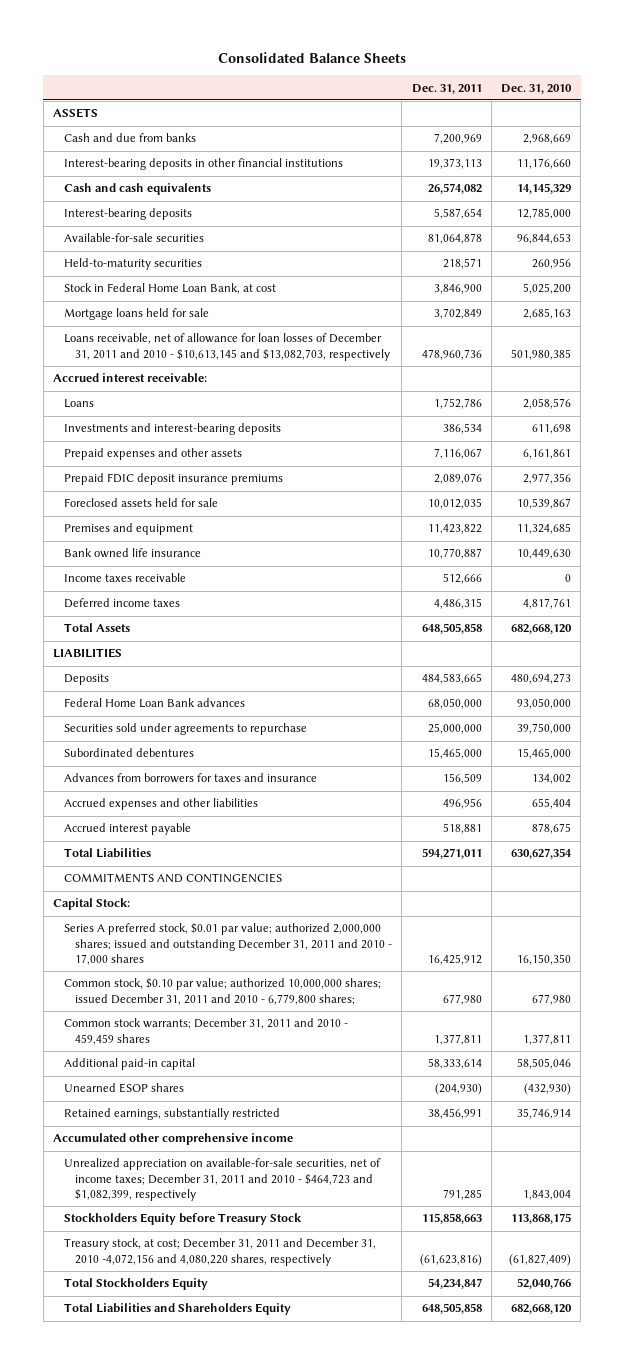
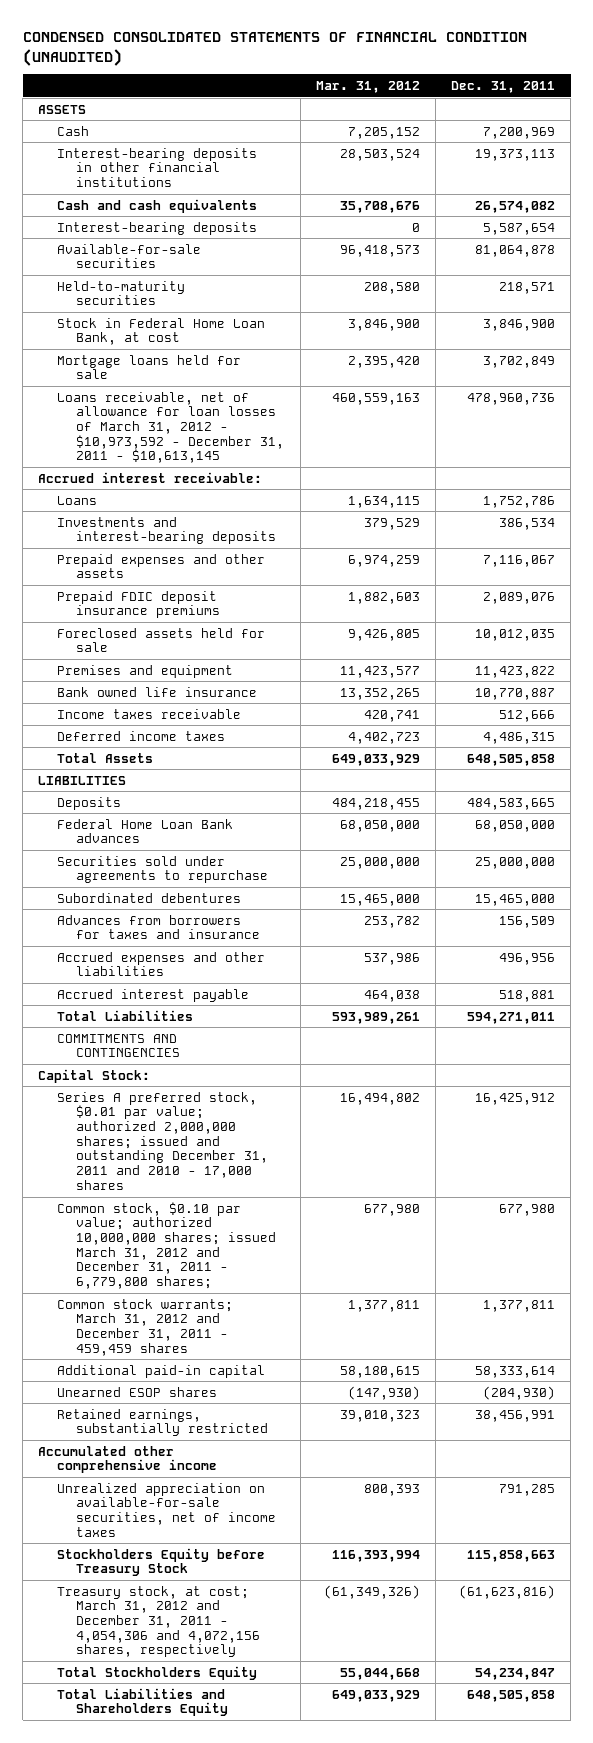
[218,51,407,63] Consolidated Balance Sheets -> [22,32,527,66] CONDENSED CONSOLIDATED STATEMENTS OF FINANCIAL CONDITION (UNAUDITED)
[501,83,573,94] Dec. 31, 2010 -> none
none -> [315,80,420,93] Mar. 31, 2012
[63,133,196,143] Cash and due from banks -> [57,125,90,136] Cash
[63,333,390,361] Loans receivable, net of allowance for loan losses of December 31, 2011 and 2010 - $10,613,145 and $13,082,703, respectively -> [57,391,285,464] Loans receivable, net of allowance for loan losses of March 31, 2012 - $10,973,592 - December 31, 2011 - $10,613,145
[63,978,381,1005] Common stock, $0.10 par value; authorized 10,000,000 shares; issued December 31, 2011 and 2010 - 6,779,800 shares; -> [57,1201,277,1290] Common stock, $0.10 par value; authorized 10,000,000 shares; issued March 31, 2012 and December 31, 2011 - 6,779,800 shares;
[63,1018,348,1045] Common stock warrants; December 31, 2011 and 2010 - 459,459 shares -> [57,1298,234,1356] Common stock warrants; March 31, 2012 and December 31, 2011 - 459,459 shares
[63,1158,381,1201] Unrealized appreciation on available-for-sale securities, net of income taxes; December 31, 2011 and 2010 - $464,723 and $1,082,399, respectively -> [57,1482,277,1537] Unrealized appreciation on available-for-sale securities, net of income taxes
[63,1238,376,1266] Treasury stock, at cost; December 31, 2011 and December 31, 2010 -4,072,156 and 4,080,220 shares, respectively -> [57,1585,261,1658] Treasury stock, at cost; March 31, 2012 and December 31, 2011 - 4,054,306 and 4,072,156 shares, respectively

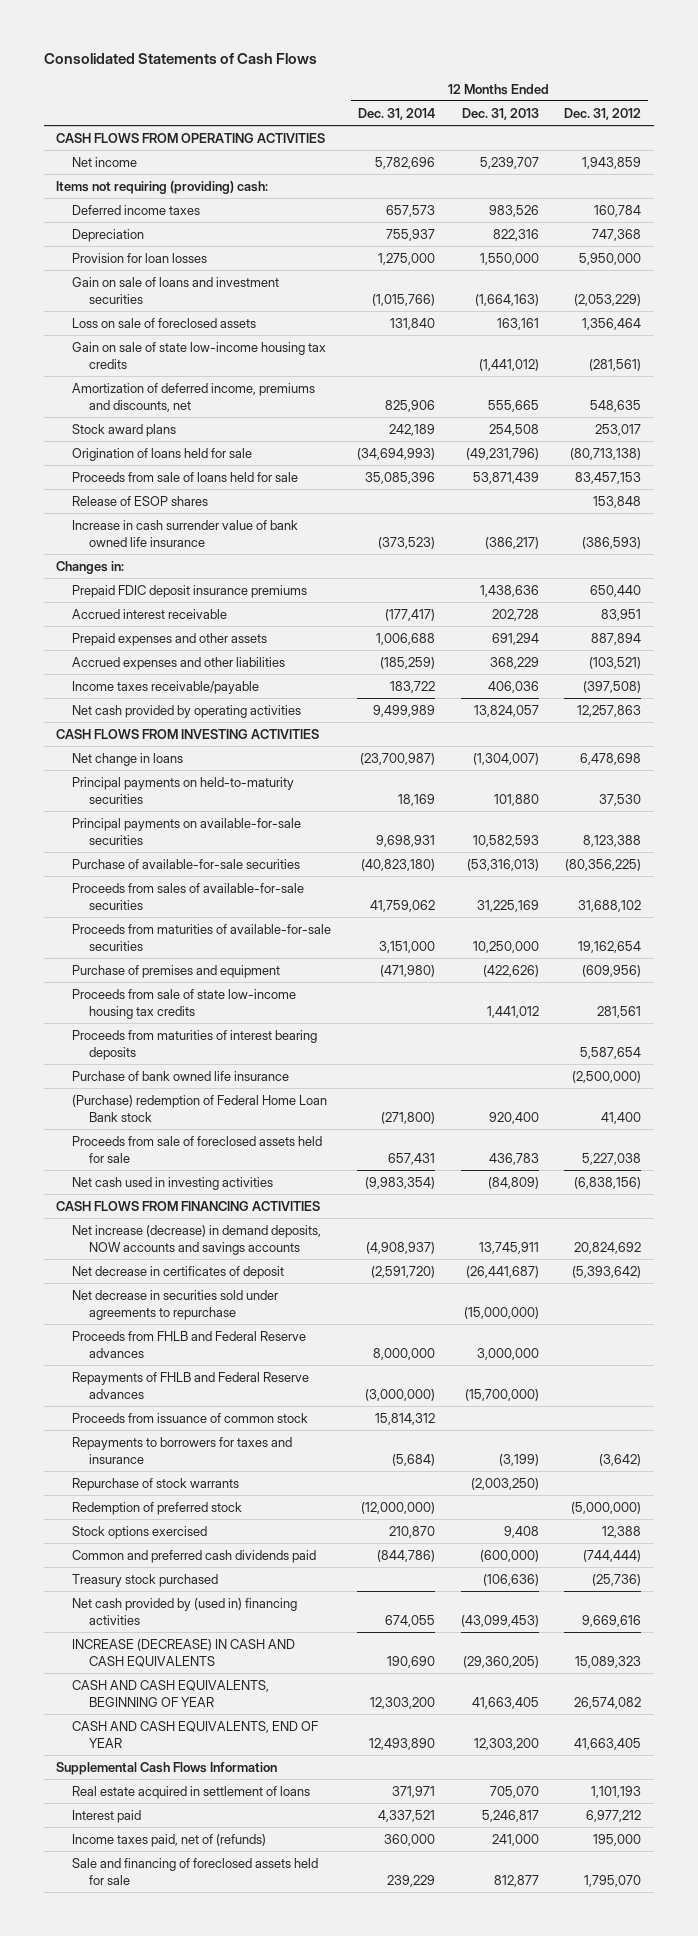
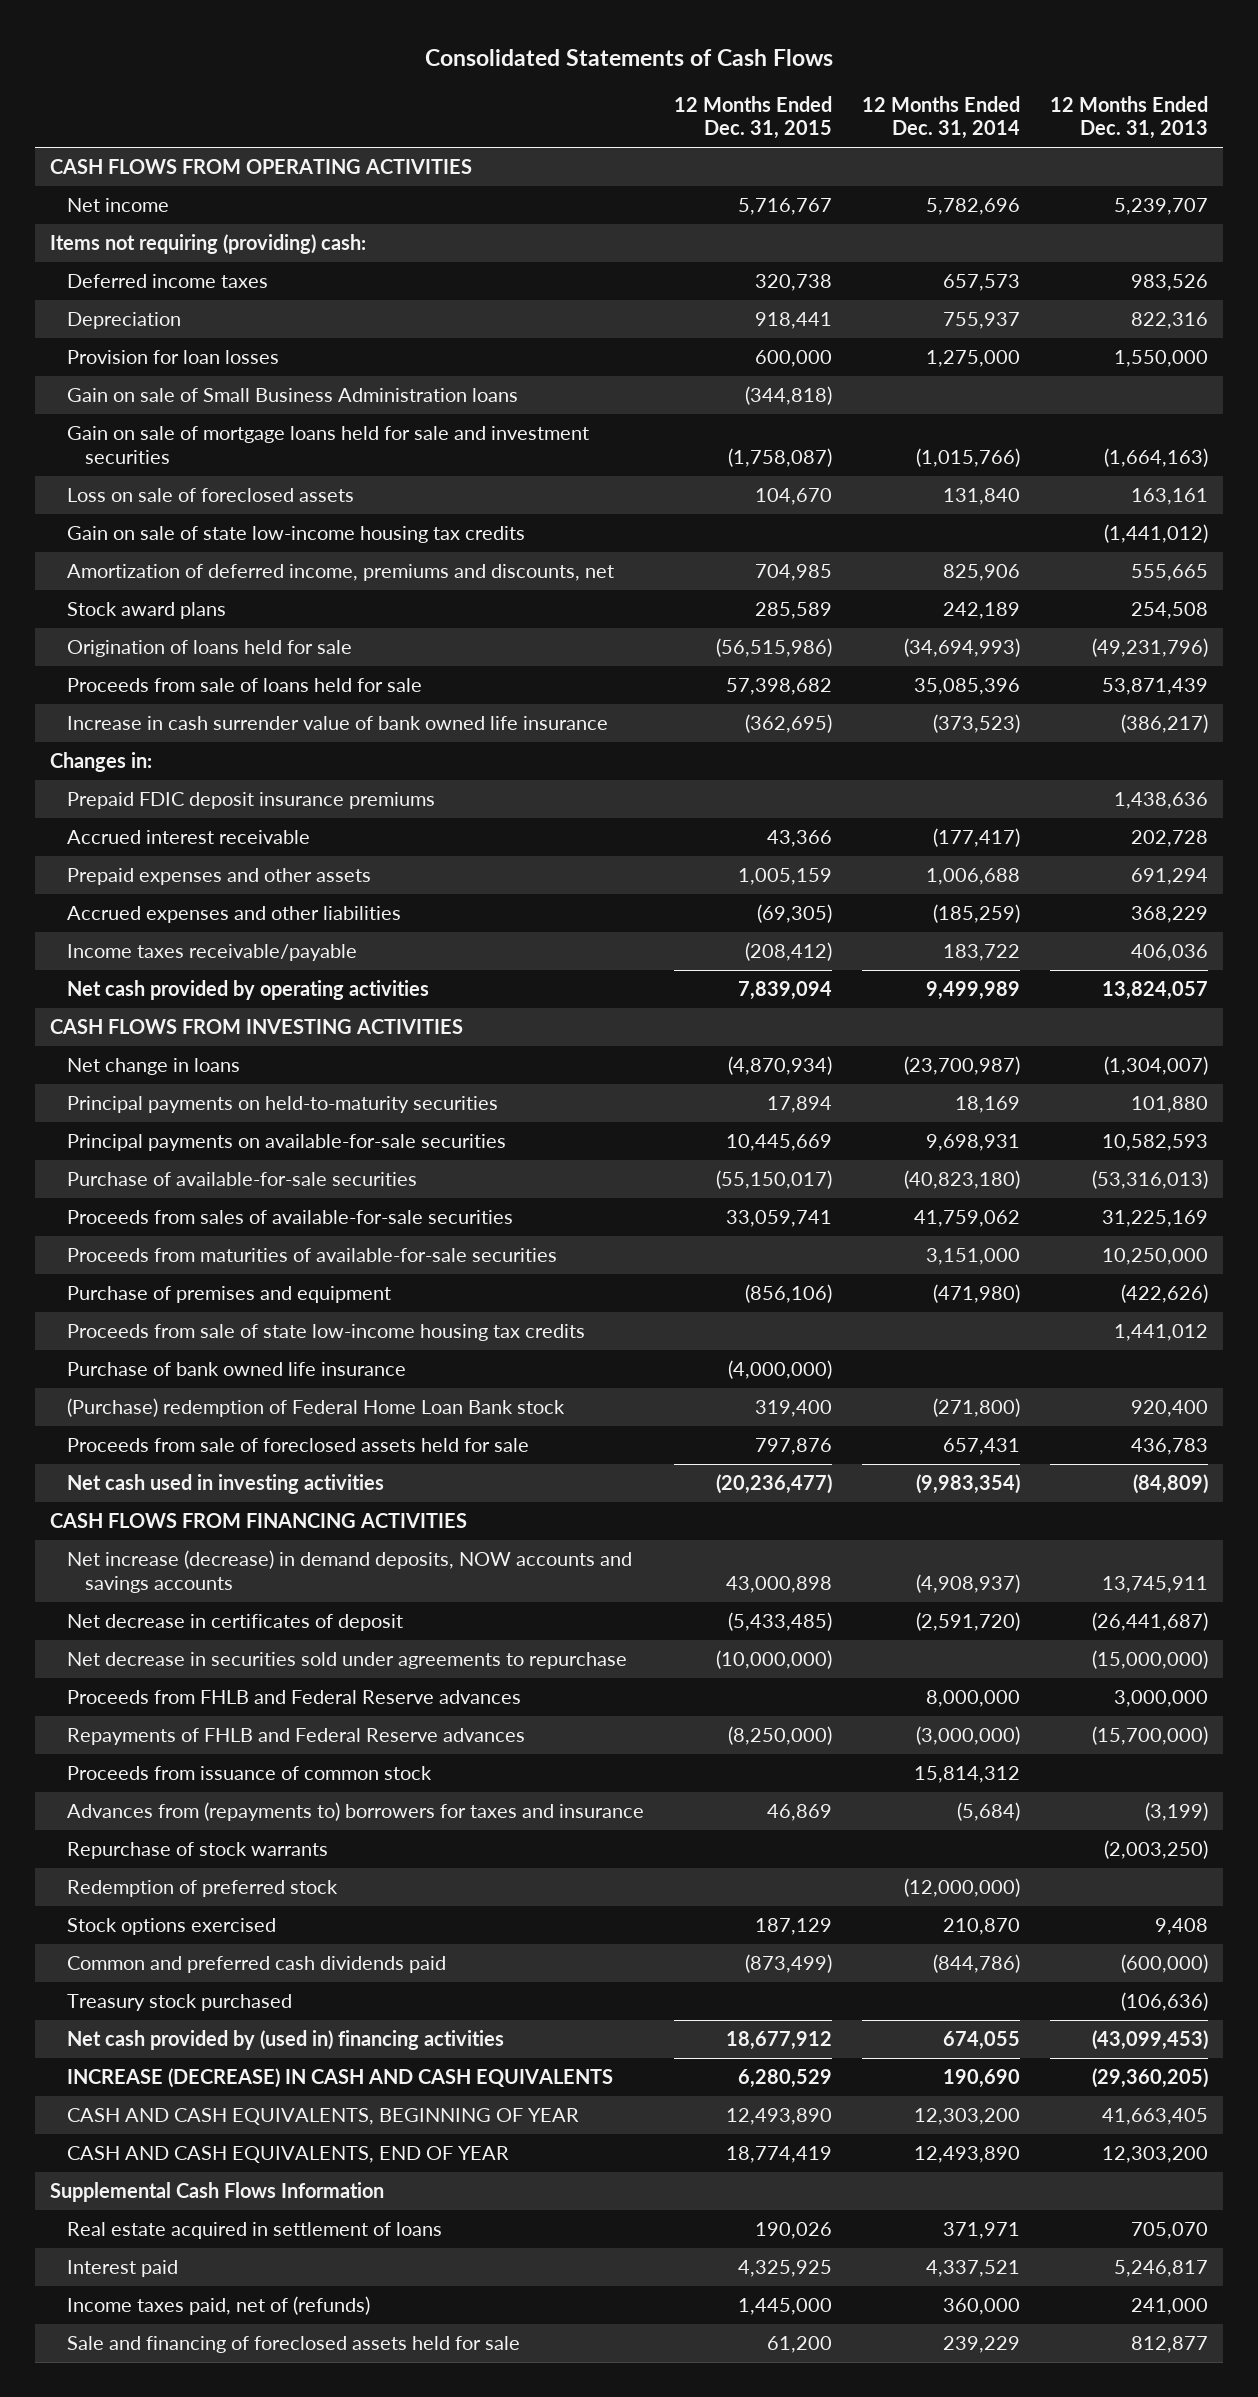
[564,107,642,120] Dec. 31, 2012 -> none
none -> [674,95,833,140] 12 Months Ended Dec. 31, 2015
none -> [67,388,519,403] Gain on sale of Small Business Administration loans
[72,276,280,304] Gain on sale of loans and investment securities -> [67,426,590,464] Gain on sale of mortgage loans held for sale and investment securities
[72,495,209,506] Release of ESOP shares -> none
[72,1029,318,1060] Proceeds from maturities of interest bearing deposits -> none
[72,1436,293,1464] Repayments to borrowers for taxes and insurance -> [67,1802,645,1822] Advances from (repayments to) borrowers for taxes and insurance

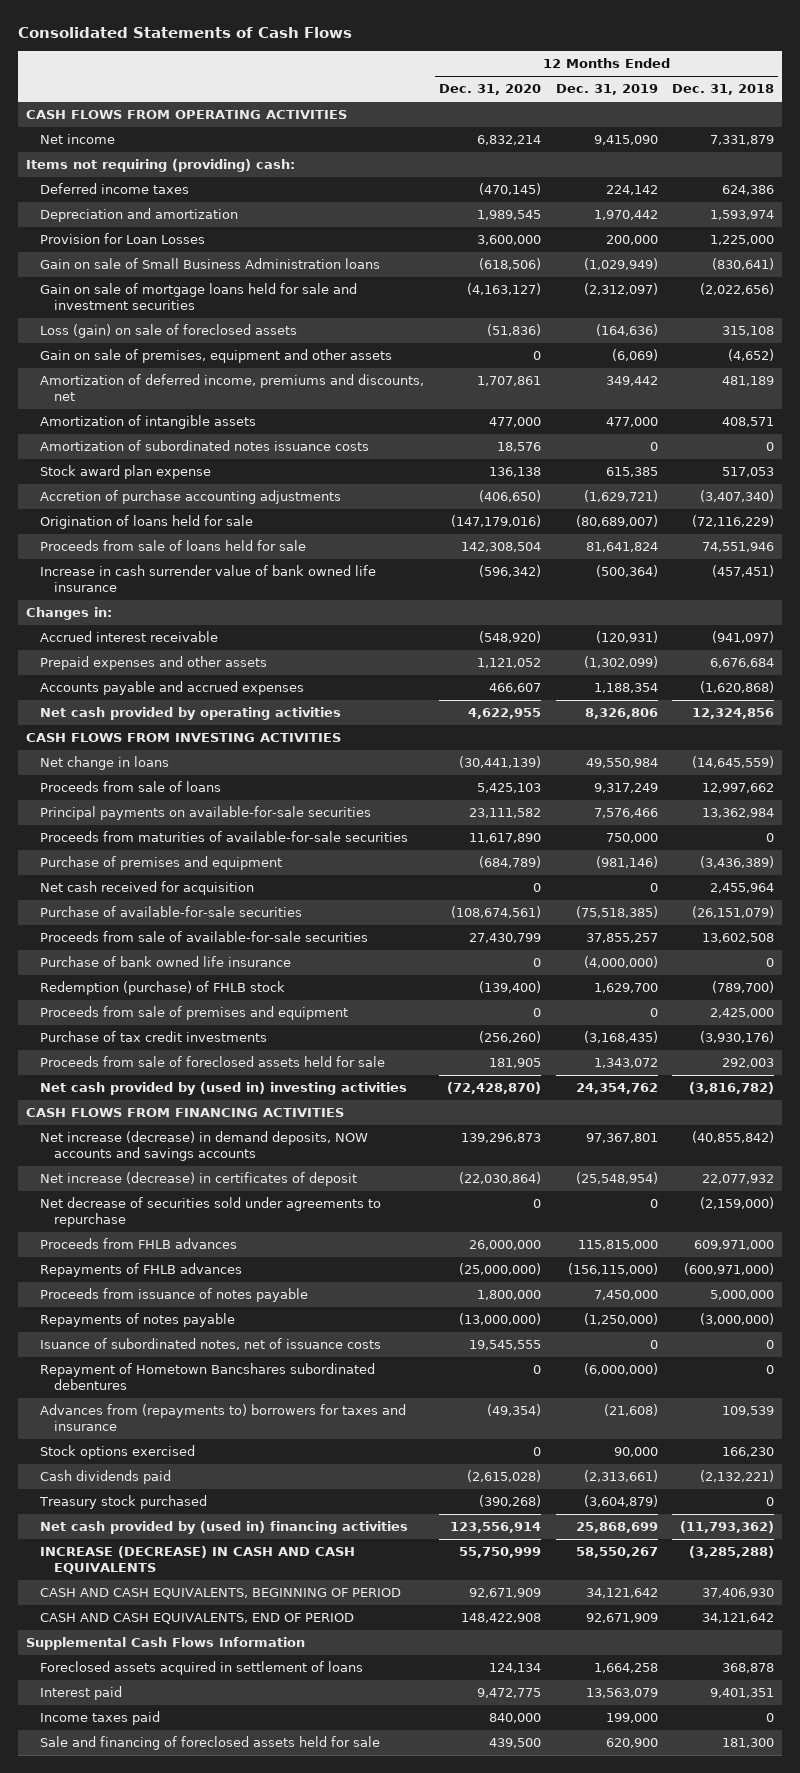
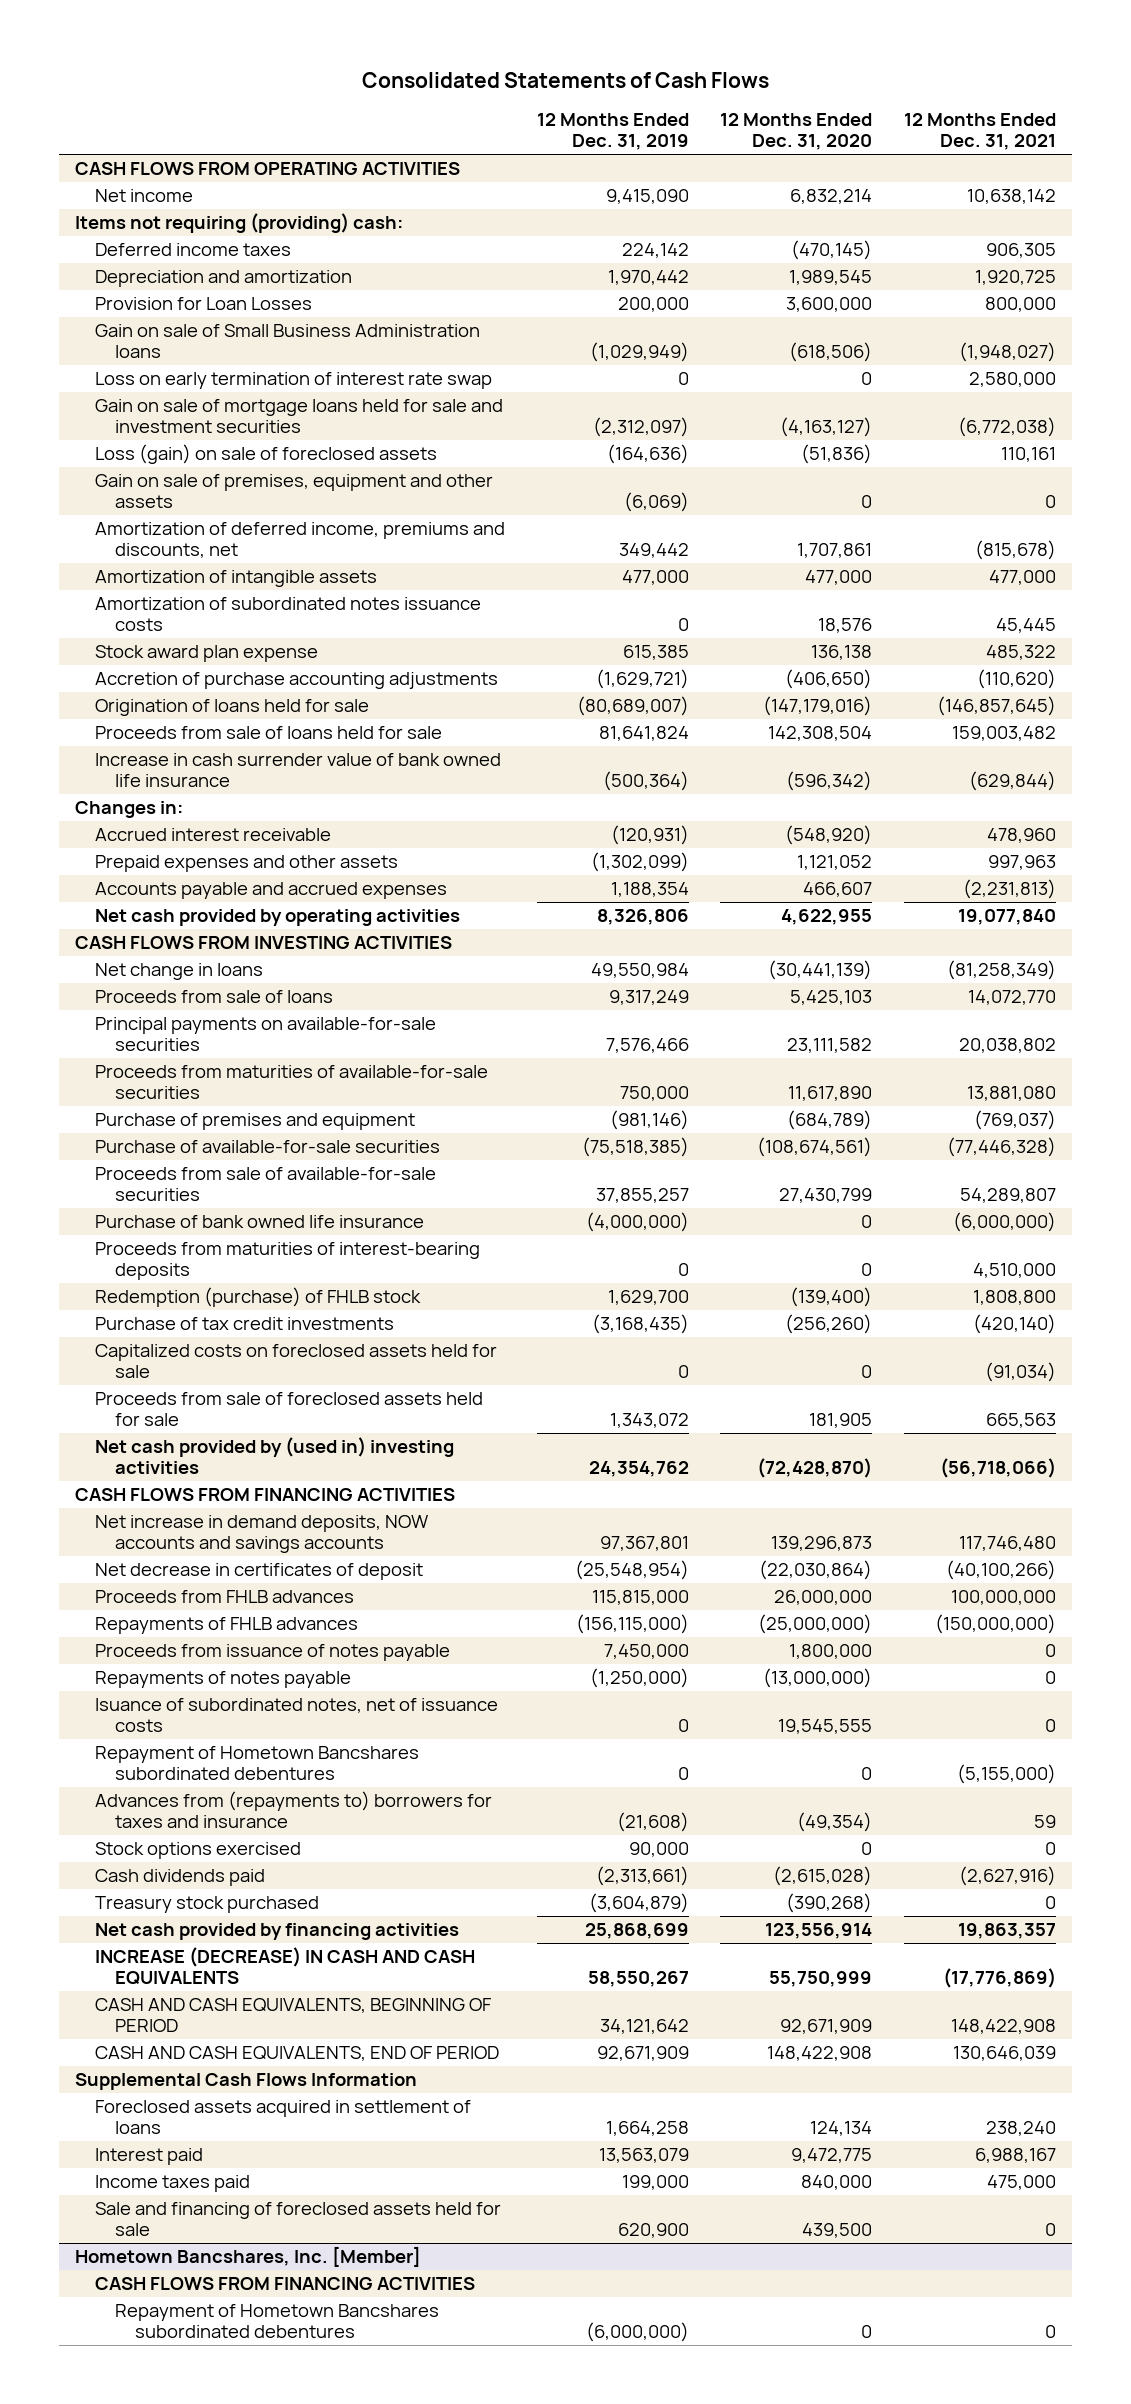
[672,84,775,96] Dec. 31, 2018 -> none
none -> [904,113,1057,151] 12 Months Ended Dec. 31, 2021
none -> [95,372,493,390] Loss on early termination of interest rate swap
[40,881,255,896] Net cash received for acquisition -> none
none -> [95,1242,481,1281] Proceeds from maturities of interest-bearing deposits
[40,1006,349,1021] Proceeds from sale of premises and equipment -> none
none -> [95,1344,498,1379] Capitalized costs on foreclosed assets held for sale
[40,1197,382,1227] Net decrease of securities sold under agreements to repurchase -> none
[40,1131,369,1161] Net increase (decrease) in demand deposits, NOW accounts and savings accounts -> [95,1515,429,1554] Net increase in demand deposits, NOW accounts and savings accounts
[40,1172,358,1187] Net increase (decrease) in certificates of deposit -> [95,1563,424,1581] Net decrease in certificates of deposit
[583,1363,658,1376] (6,000,000) -> [677,1767,689,1781] 0
[40,1521,409,1535] Net cash provided by (used in) financing activities -> [95,1923,460,1941] Net cash provided by financing activities
none -> [74,2246,421,2268] Hometown Bancshares, Inc. [Member]
none -> [95,2277,476,2291] CASH FLOWS FROM FINANCING ACTIVITIES
none -> [115,2304,440,2339] Repayment of Hometown Bancshares subordinated debentures

